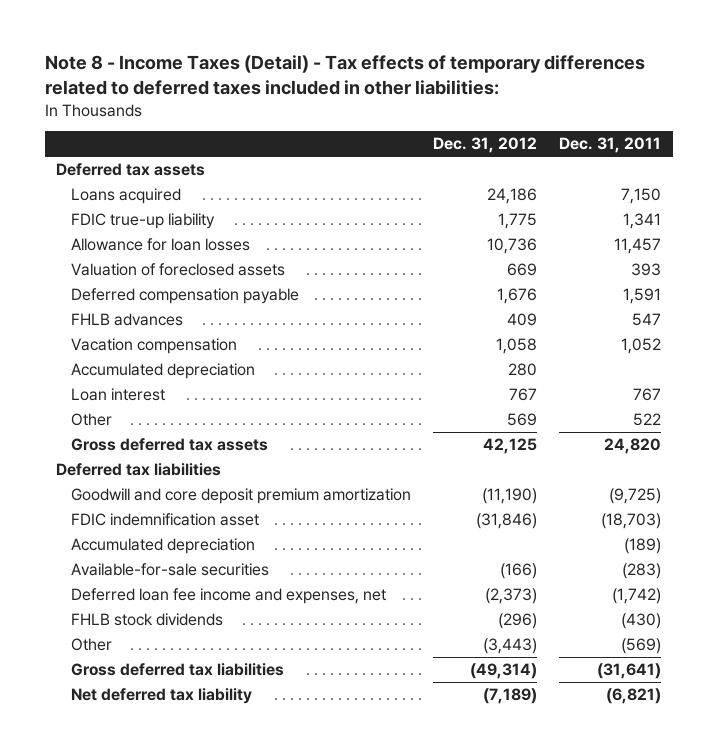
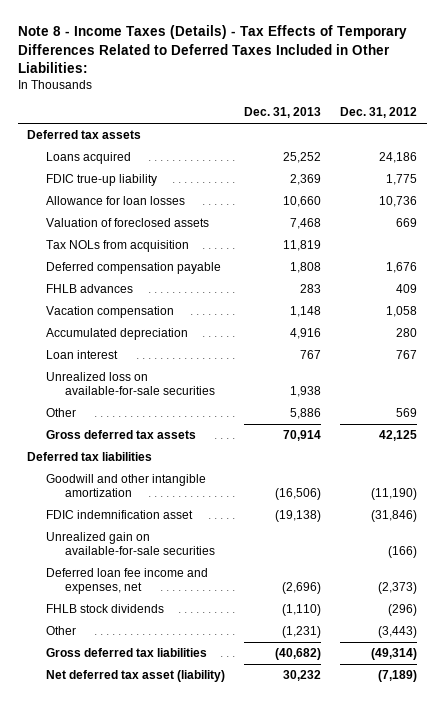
[44,55,645,96] Note 8 - Income Taxes (Detail) - Tax effects of temporary differences related to deferred taxes included in other liabilities: -> [17,25,407,74] Note 8 - Income Taxes (Details) - Tax Effects of Temporary Differences Related to Deferred Taxes Included in Other Liabilities:
[559,137,662,154] Dec. 31, 2011 -> none
none -> [244,107,322,119] Dec. 31, 2013
none -> [46,240,190,253] Tax NOLs from acquisition
none -> [46,372,215,396] Unrealized loss on available-for-sale securities
[70,487,411,504] Goodwill and core deposit premium amortization -> [46,474,207,498] Goodwill and other intangible amortization
[70,537,255,554] Accumulated depreciation -> none
[70,562,269,576] Available-for-sale securities -> [46,532,215,556] Unrealized gain on available-for-sale securities
[70,687,252,704] Net deferred tax liability -> [46,670,226,683] Net deferred tax asset (liability)

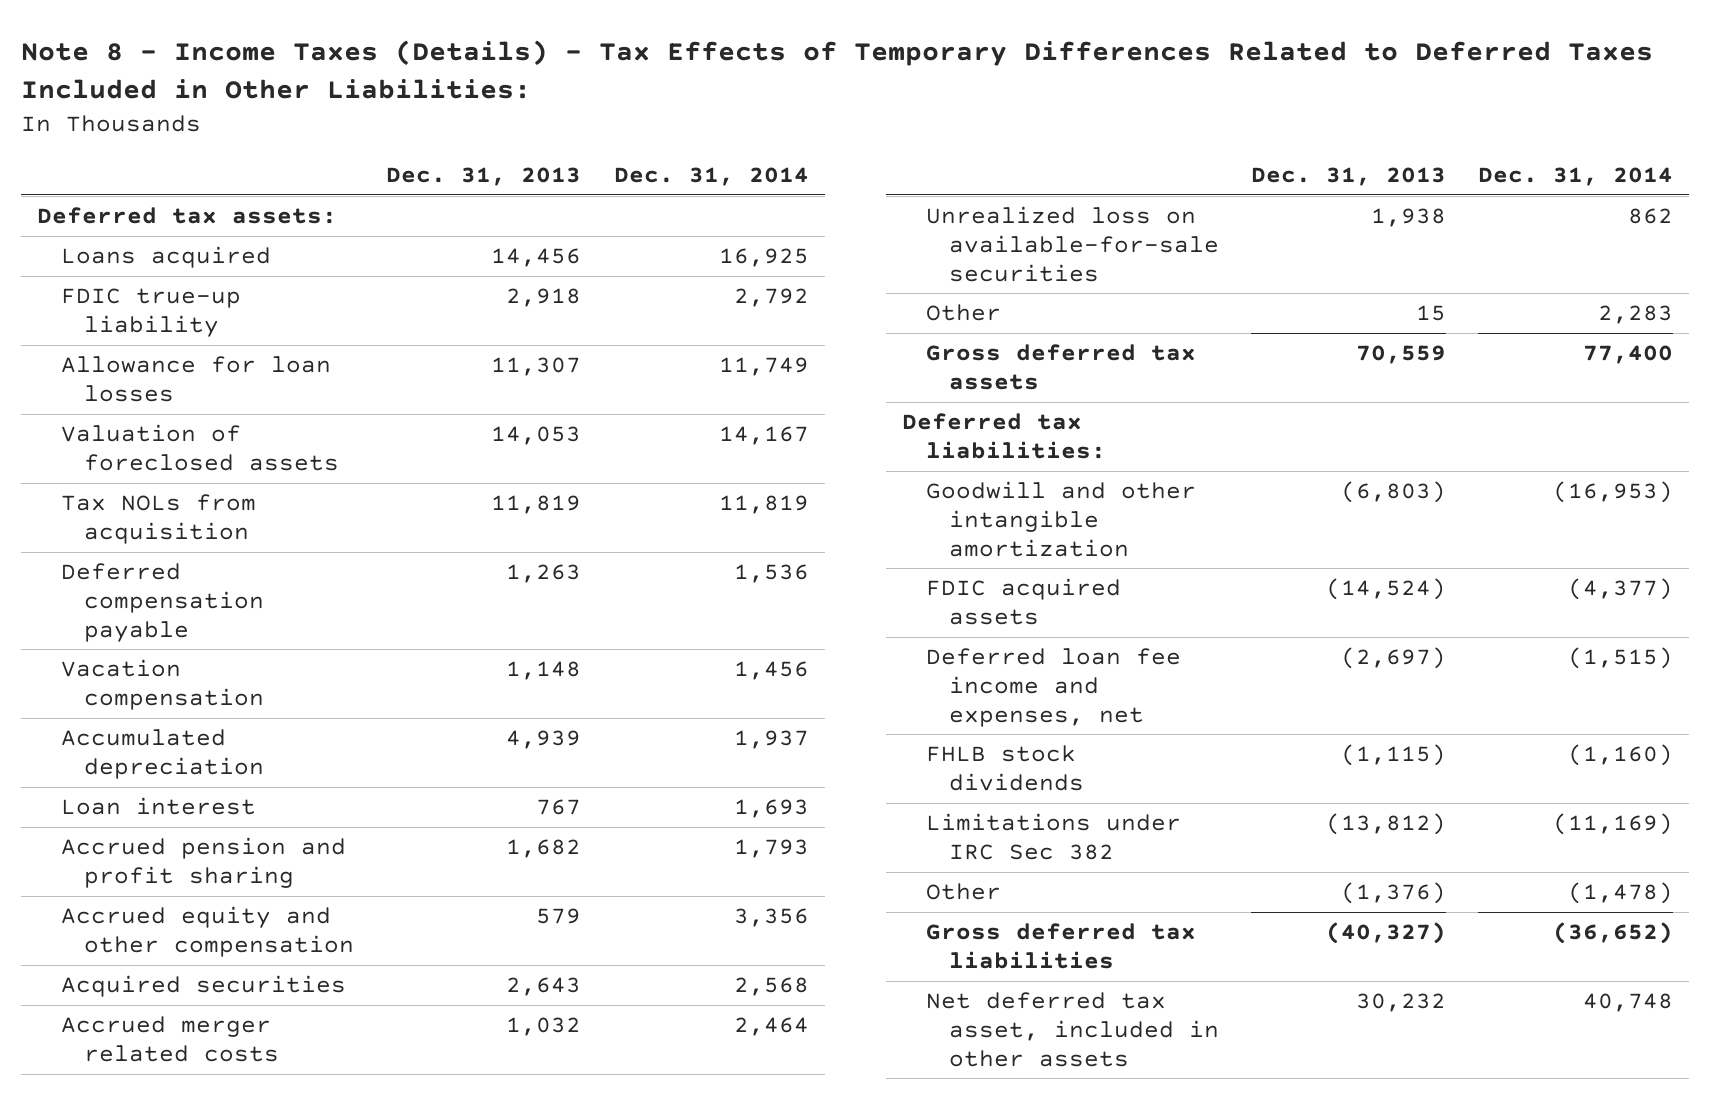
[340,107,418,119] Dec. 31, 2012 -> none
none -> [613,167,809,187] Dec. 31, 2014
[27,130,142,140] Deferred tax assets -> [37,207,338,225] Deferred tax assets:
[283,152,322,164] 25,252 -> [491,248,582,268] 14,456
[290,174,322,186] 2,369 -> [506,288,582,308] 2,918
[283,196,322,208] 10,660 -> [491,357,582,377] 11,307
[290,218,322,230] 7,468 -> [491,426,582,446] 14,053
[46,284,134,294] FHLB advances -> none
[290,262,322,274] 1,808 -> [506,564,582,584] 1,263
[290,328,322,340] 4,916 -> [506,730,582,750] 4,939
none -> [60,837,346,888] Accrued pension and profit sharing
none -> [60,906,355,957] Accrued equity and other compensation
none -> [60,975,346,998] Acquired securities
none -> [60,1016,280,1062] Accrued merger related costs
[46,532,215,556] Unrealized gain on available-for-sale securities -> none
[290,408,322,420] 5,886 -> [1416,305,1447,322] 15
[283,430,322,442] 70,914 -> [1356,345,1447,365] 70,559
[27,452,153,462] Deferred tax liabilities -> [902,413,1106,459] Deferred tax liabilities:
[275,488,322,501] (16,506) -> [1341,481,1447,504] (6,803)
[46,510,194,520] FDIC indemnification asset -> [925,578,1121,625] FDIC acquired assets
[275,510,322,523] (19,138) -> [1326,578,1447,601] (14,524)
[282,582,322,595] (2,696) -> [1341,647,1447,670] (2,697)
[282,604,322,617] (1,110) -> [1341,744,1447,767] (1,115)
none -> [925,813,1181,860] Limitations under IRC Sec 382
[282,626,322,639] (1,231) -> [1341,882,1447,905] (1,376)
[275,648,322,661] (40,682) -> [1326,922,1447,945] (40,327)
[46,670,226,683] Net deferred tax asset (liability) -> [925,992,1220,1067] Net deferred tax asset, included in other assets

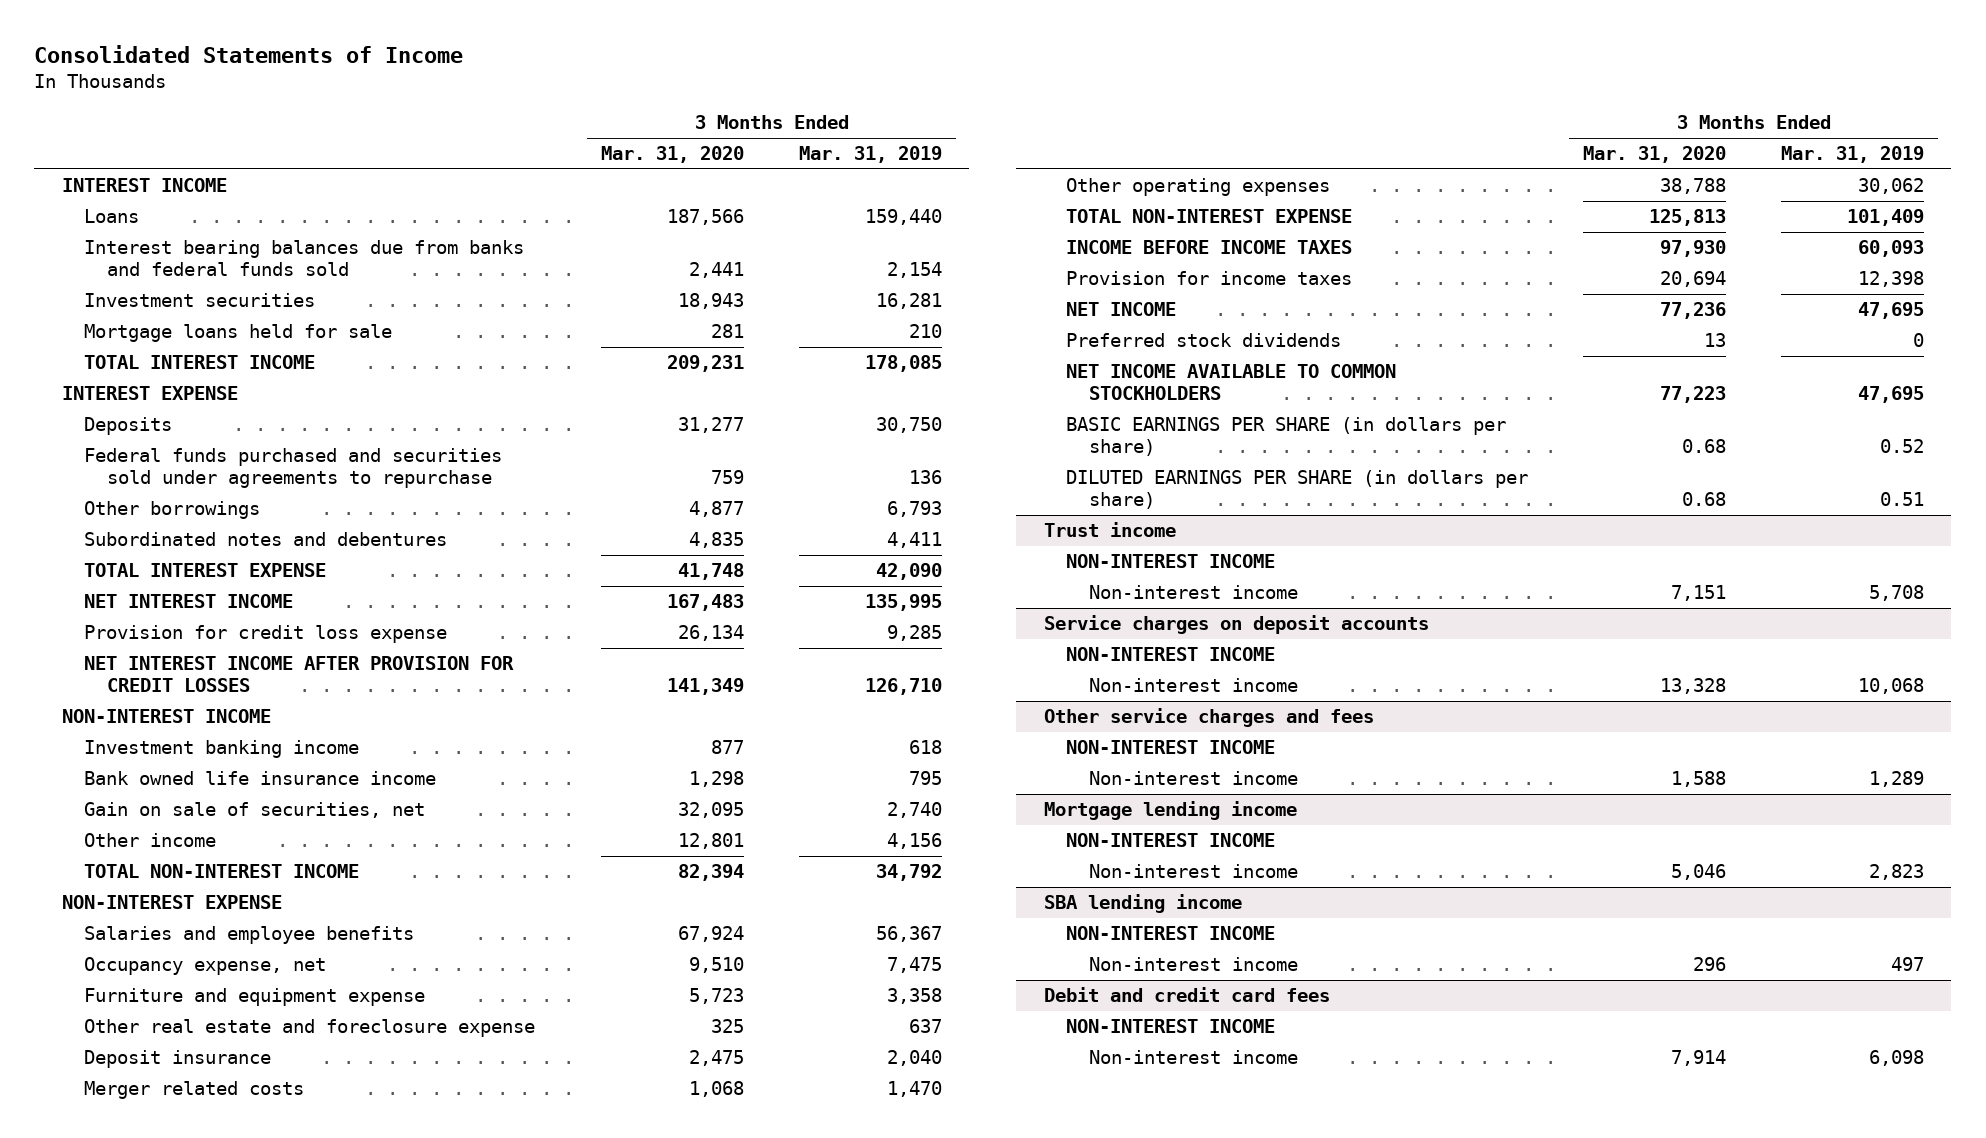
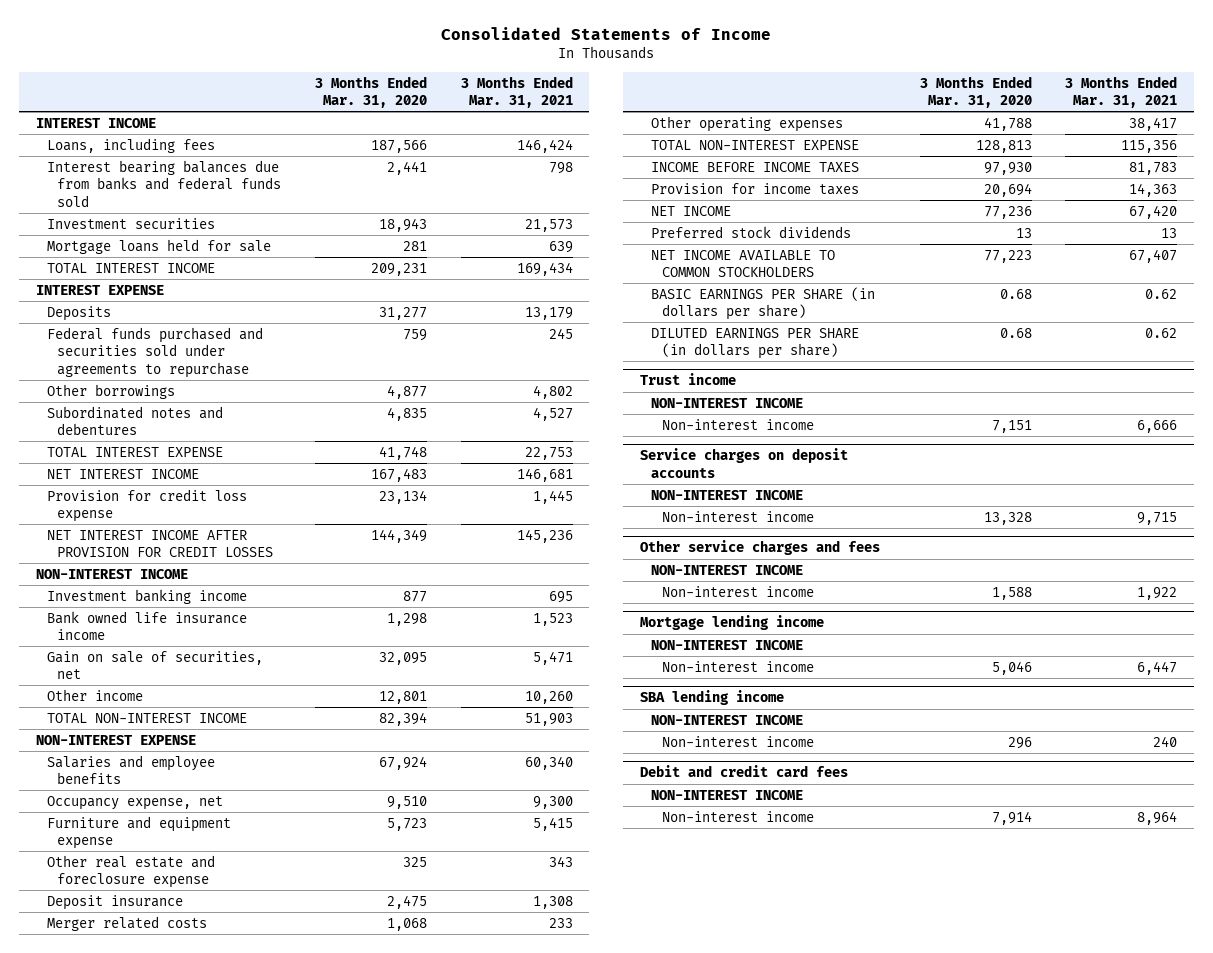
[798,146,942,164] Mar. 31, 2019 -> none
none -> [460,75,573,109] 3 Months Ended Mar. 31, 2021
[84,209,140,224] Loans -> [46,137,215,153] Loans, including fees
[678,625,745,642] 26,134 -> [379,489,428,504] 23,134
[667,678,745,696] 141,349 -> [371,528,428,543] 144,349
[1660,178,1727,195] 38,788 -> [983,116,1032,131] 41,788
[1649,209,1727,227] 125,813 -> [975,139,1032,153] 128,813

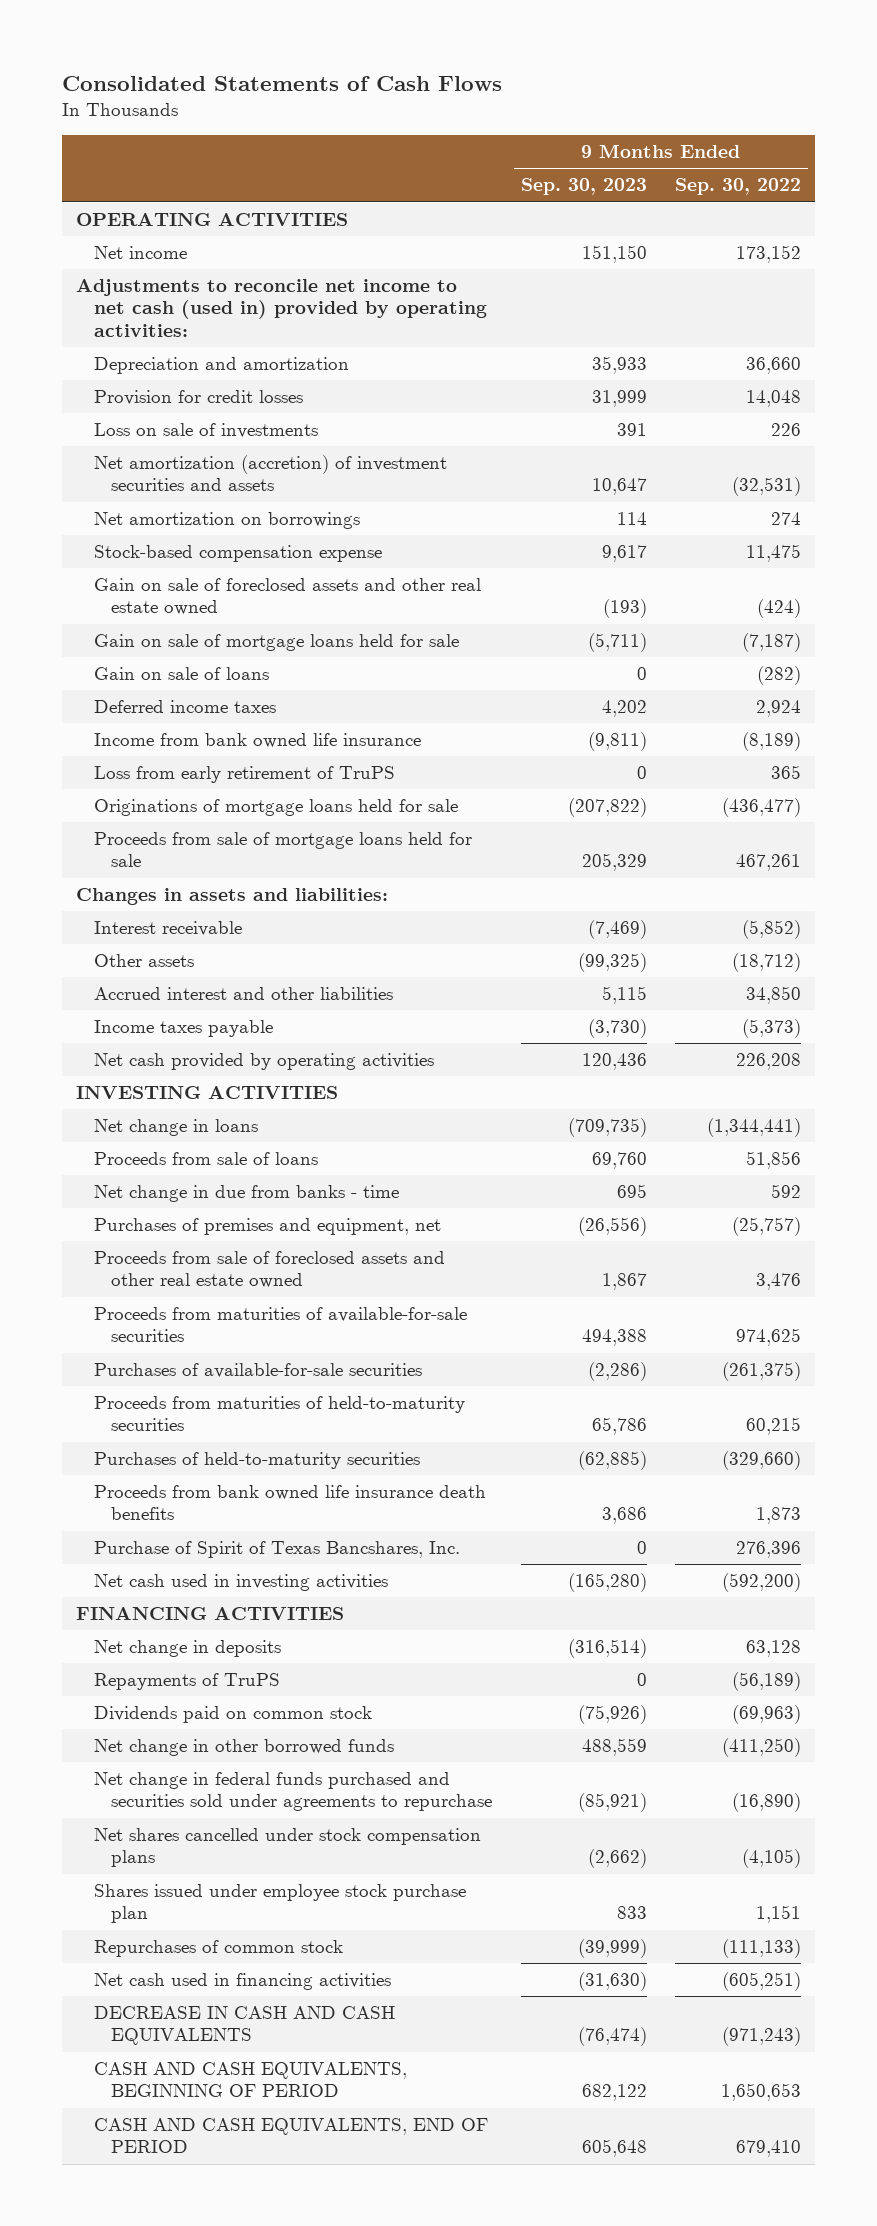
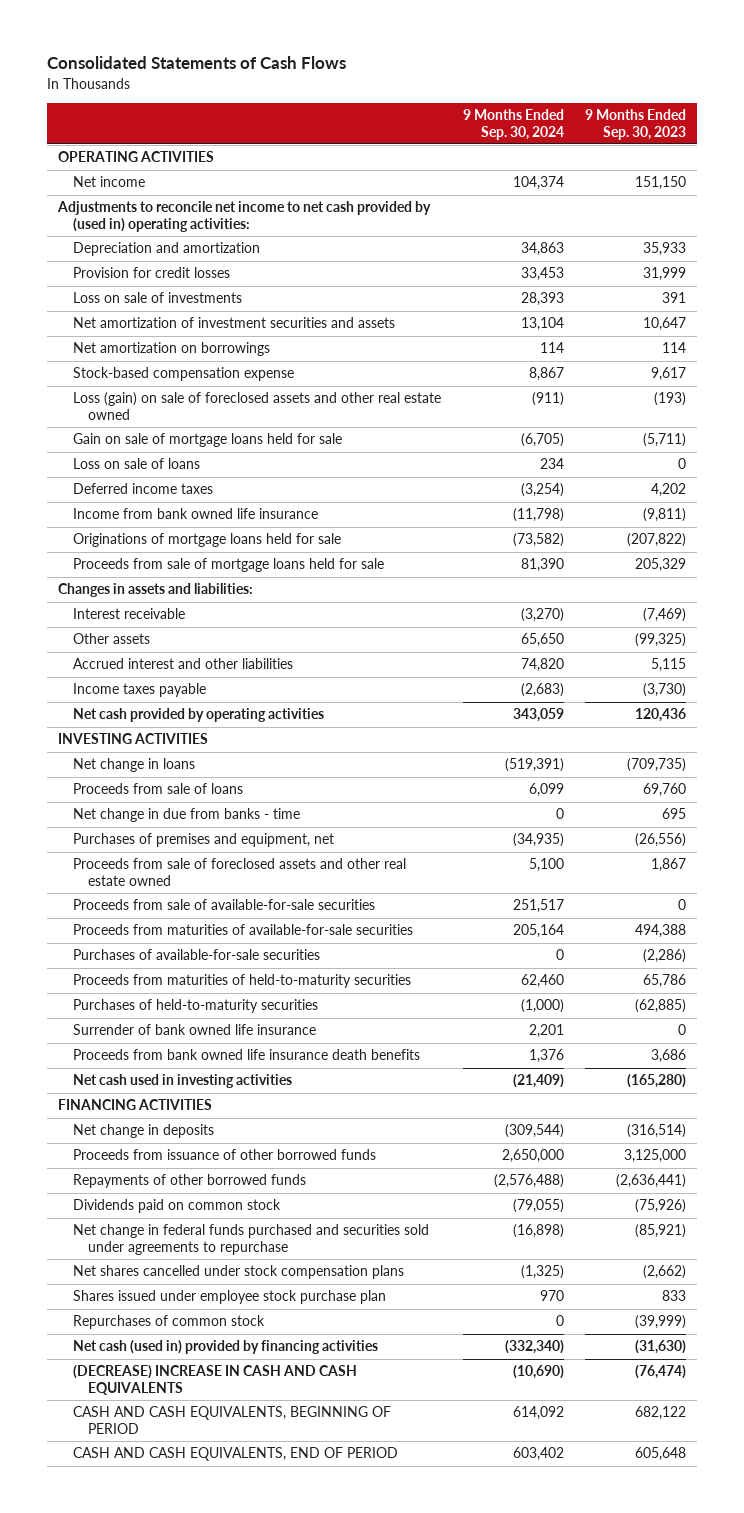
[675,178,802,196] Sep. 30, 2022 -> none
none -> [462,109,564,140] 9 Months Ended Sep. 30, 2024
[76,279,487,337] Adjustments to reconcile net income to net cash (used in) provided by operating activities: -> [57,201,432,232] Adjustments to reconcile net income to net cash provided by (used in) operating activities:
[93,455,447,492] Net amortization (accretion) of investment securities and assets -> [73,317,396,329] Net amortization of investment securities and assets
[93,578,481,616] Gain on sale of foreclosed assets and other real estate owned -> [73,392,442,420] Loss (gain) on sale of foreclosed assets and other real estate owned
[93,667,269,681] Gain on sale of loans -> [73,458,201,470] Loss on sale of loans
[93,766,395,784] Loss from early retirement of TruPS -> none
none -> [73,899,376,911] Proceeds from sale of available-for-sale securities
none -> [73,1024,317,1036] Surrender of bank owned life insurance
[93,1541,460,1559] Purchase of Spirit of Texas Bancshares, Inc. -> none
[93,1673,280,1691] Repayments of TruPS -> none
none -> [73,1149,377,1161] Proceeds from issuance of other borrowed funds
none -> [73,1174,307,1189] Repayments of other borrowed funds
[93,1739,394,1757] Net change in other borrowed funds -> none
[93,1973,391,1991] Net cash used in financing activities -> [73,1340,379,1355] Net cash (used in) provided by financing activities
[93,2006,395,2046] DECREASE IN CASH AND CASH EQUIVALENTS -> [73,1365,358,1395] (DECREASE) INCREASE IN CASH AND CASH EQUIVALENTS

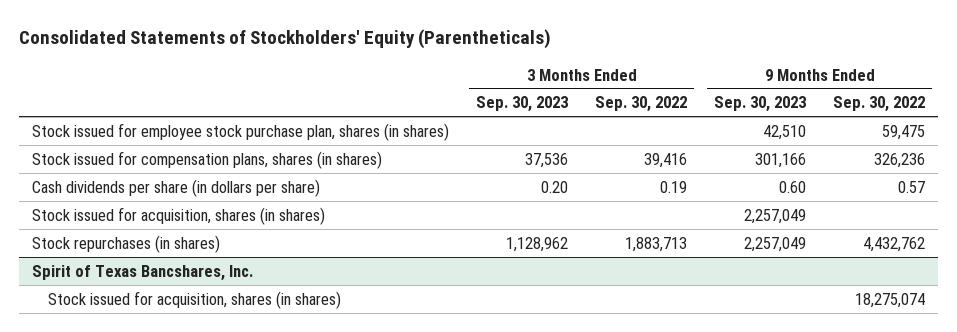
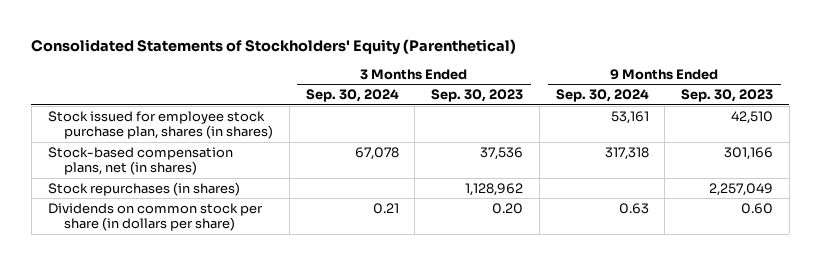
[18,29,551,50] Consolidated Statements of Stockholders' Equity (Parentheticals) -> [31,39,517,56] Consolidated Statements of Stockholders' Equity (Parenthetical)
[595,96,688,113] Sep. 30, 2022 -> none
[832,96,925,113] Sep. 30, 2022 -> none
none -> [305,89,399,103] Sep. 30, 2024
none -> [555,89,649,103] Sep. 30, 2024
[32,178,321,197] Cash dividends per share (in dollars per share) -> none
[32,206,326,225] Stock issued for acquisition, shares (in shares) -> none
[32,150,383,169] Stock issued for compensation plans, shares (in shares) -> [47,146,233,176] Stock-based compensation plans, net (in shares)
[32,264,254,281] Spirit of Texas Bancshares, Inc. -> none
[47,290,341,309] Stock issued for acquisition, shares (in shares) -> none
none -> [47,202,263,232] Dividends on common stock per share (in dollars per share)

